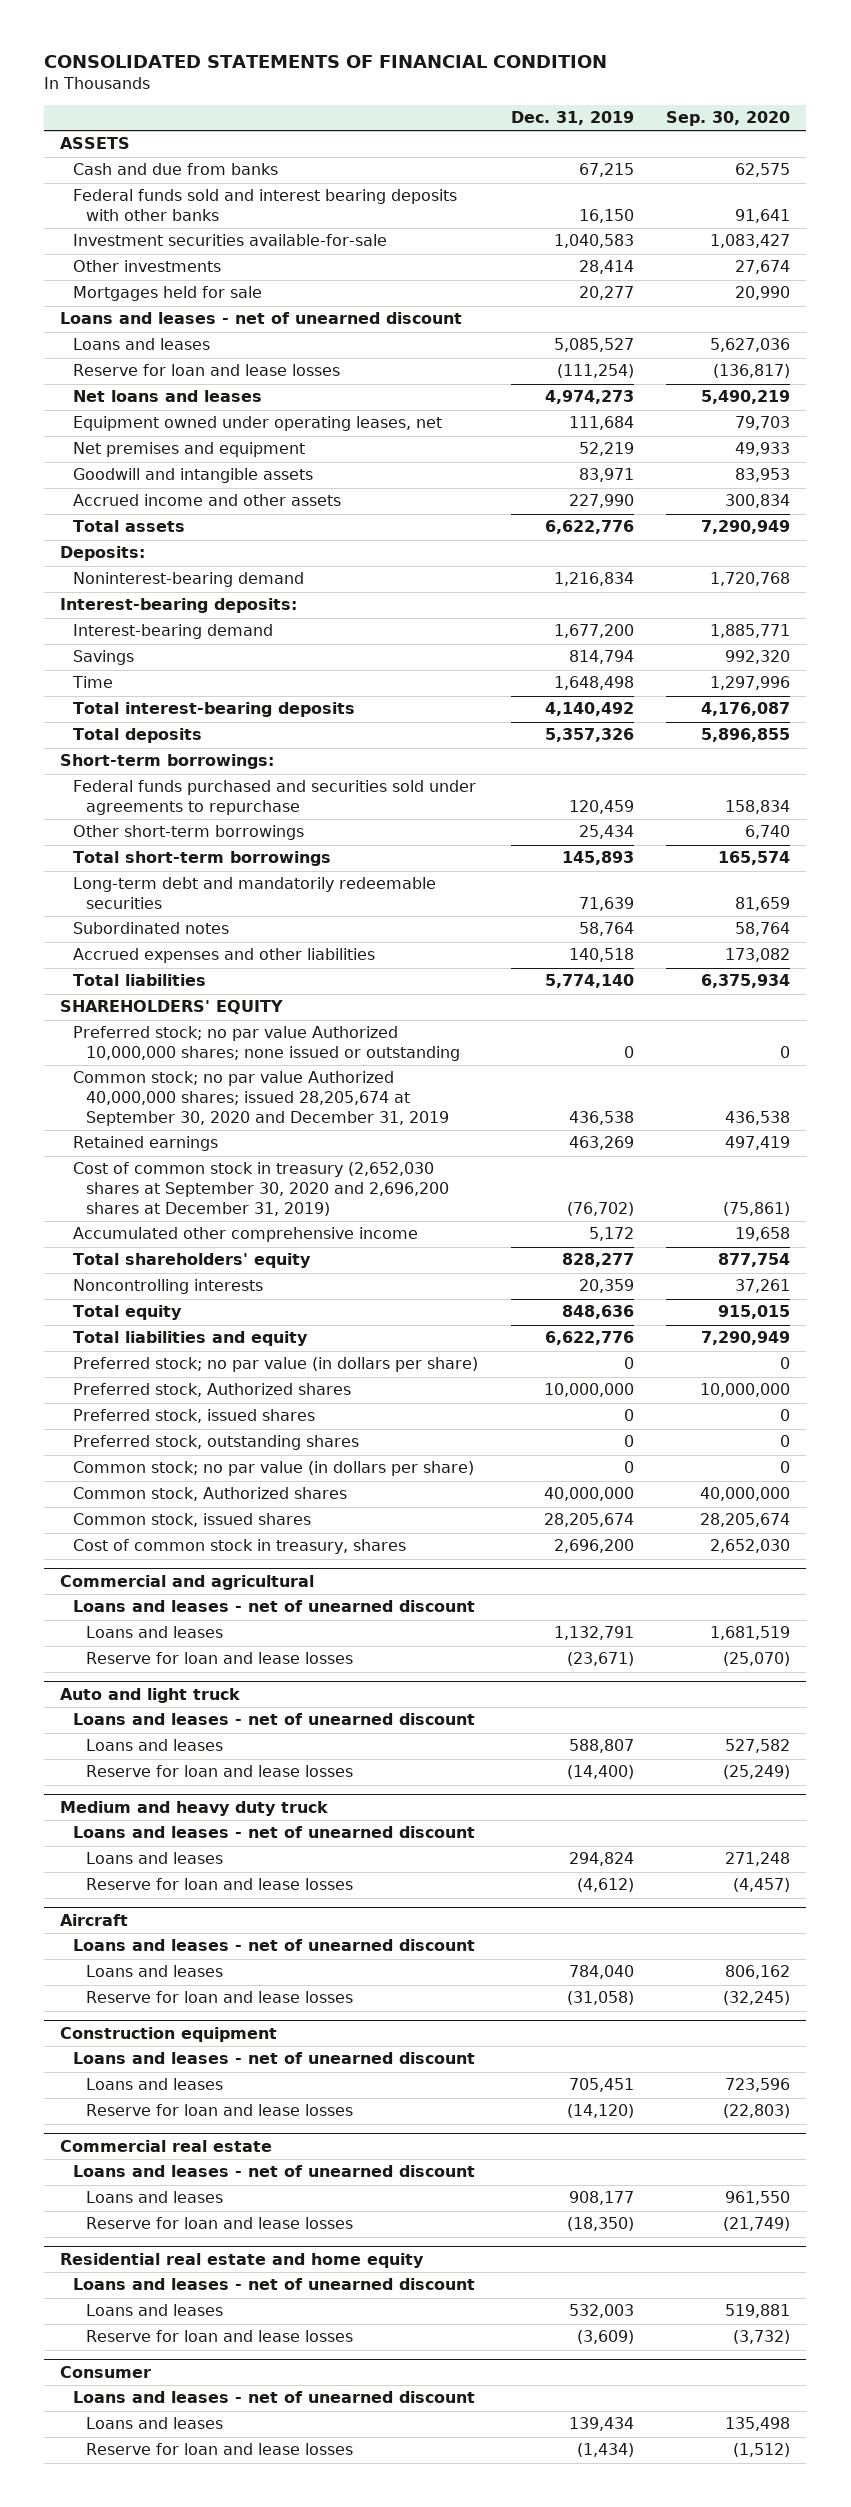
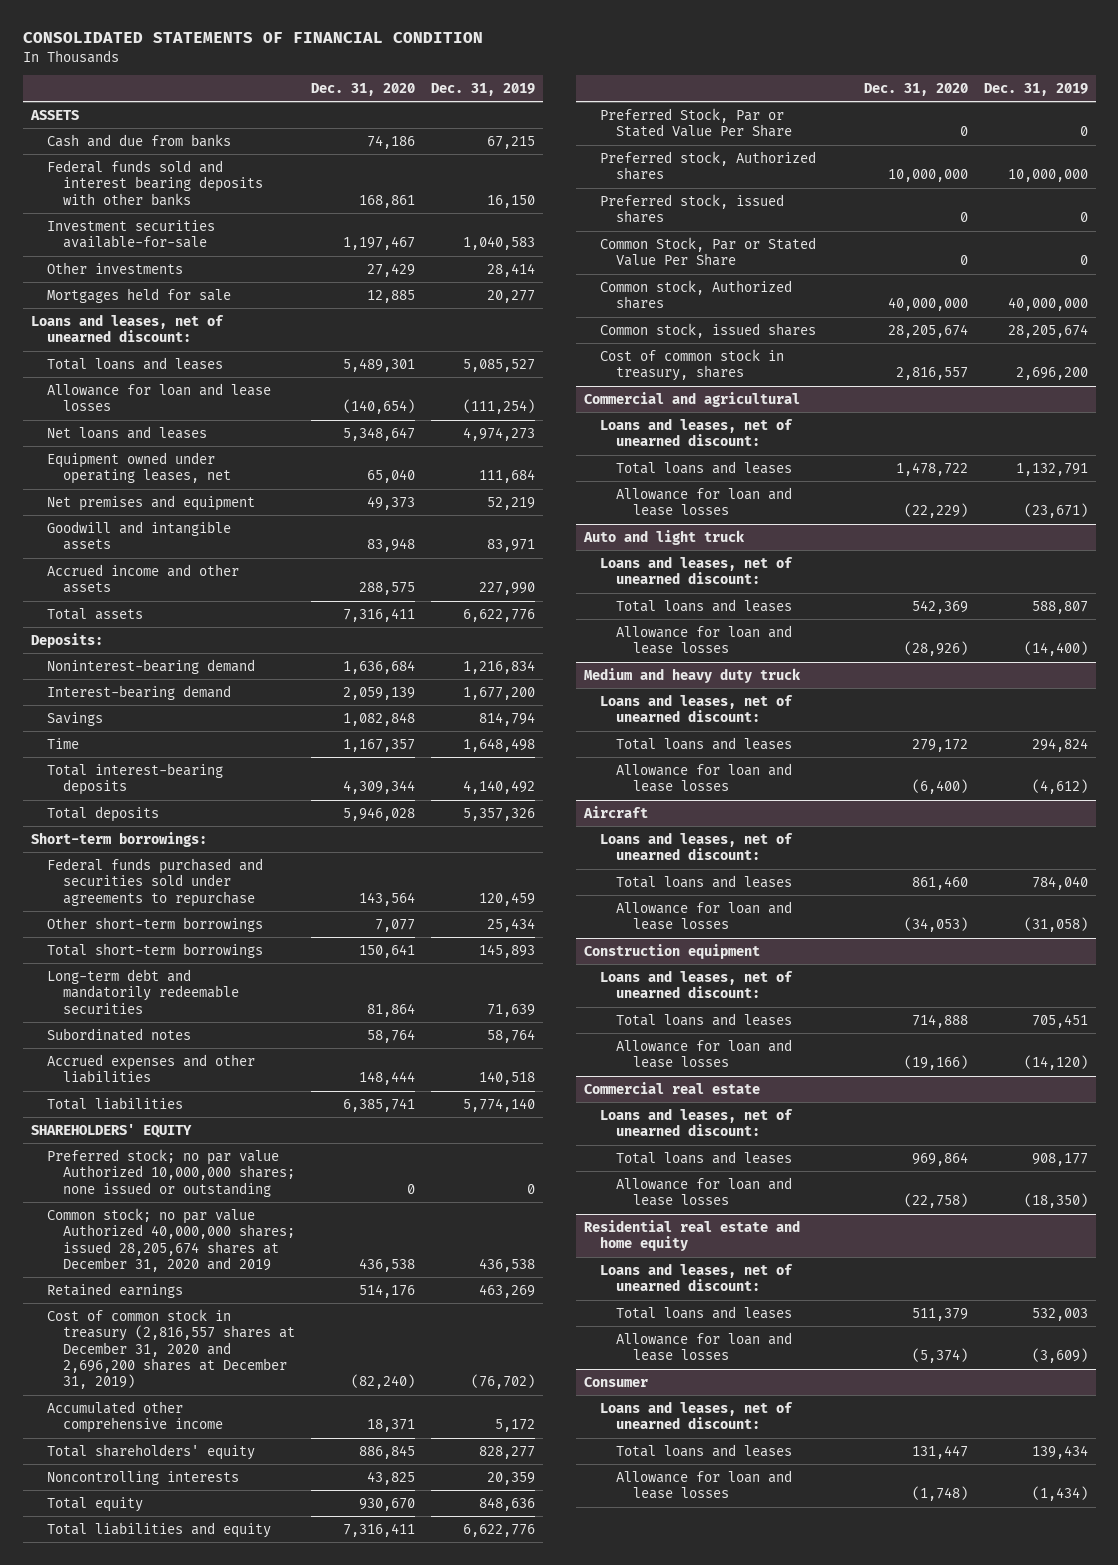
[666,111,791,127] Sep. 30, 2020 -> none
none -> [310,82,415,96] Dec. 31, 2020
[60,312,463,325] Loans and leases - net of unearned discount -> [30,313,224,343] Loans and leases, net of unearned discount:
[73,338,211,351] Loans and leases -> [46,356,223,370] Total loans and leases
[73,364,341,377] Reserve for loan and lease losses -> [46,382,271,412] Allowance for loan and lease losses
[60,598,298,614] Interest-bearing deposits: -> none
[73,1071,449,1127] Common stock; no par value Authorized 40,000,000 shares; issued 28,205,674 at September 30, 2020 and December 31, 2019 -> [46,1207,296,1273] Common stock; no par value Authorized 40,000,000 shares; issued 28,205,674 shares at December 31, 2020 and 2019
[73,1162,449,1217] Cost of common stock in treasury (2,652,030 shares at September 30, 2020 and 2,696,200 shares at December 31, 2019) -> [46,1308,296,1390] Cost of common stock in treasury (2,816,557 shares at December 31, 2020 and 2,696,200 shares at December 31, 2019)
[73,1357,479,1373] Preferred stock; no par value (in dollars per share) -> [600,107,793,138] Preferred Stock, Par or Stated Value Per Share
[73,1435,360,1451] Preferred stock, outstanding shares -> none
[73,1461,475,1477] Common stock; no par value (in dollars per share) -> [600,236,817,267] Common Stock, Par or Stated Value Per Share
[73,1600,476,1613] Loans and leases - net of unearned discount -> [600,417,794,447] Loans and leases, net of unearned discount:
[85,1626,223,1639] Loans and leases -> [616,460,793,474] Total loans and leases
[85,1652,353,1665] Reserve for loan and lease losses -> [616,486,793,517] Allowance for loan and lease losses
[73,1713,476,1726] Loans and leases - net of unearned discount -> [600,555,794,585] Loans and leases, net of unearned discount:
[85,1739,223,1752] Loans and leases -> [616,598,793,612] Total loans and leases
[85,1765,353,1778] Reserve for loan and lease losses -> [616,624,793,655] Allowance for loan and lease losses
[73,1826,476,1839] Loans and leases - net of unearned discount -> [600,693,794,723] Loans and leases, net of unearned discount:
[85,1852,223,1865] Loans and leases -> [616,736,793,750] Total loans and leases
[85,1878,353,1891] Reserve for loan and lease losses -> [616,762,793,793] Allowance for loan and lease losses
[73,1939,476,1952] Loans and leases - net of unearned discount -> [600,831,794,861] Loans and leases, net of unearned discount:
[85,1965,223,1978] Loans and leases -> [616,874,793,888] Total loans and leases
[85,1991,353,2004] Reserve for loan and lease losses -> [616,900,793,931] Allowance for loan and lease losses
[73,2052,476,2065] Loans and leases - net of unearned discount -> [600,969,794,999] Loans and leases, net of unearned discount:
[85,2078,223,2091] Loans and leases -> [616,1012,793,1026] Total loans and leases
[85,2104,353,2117] Reserve for loan and lease losses -> [616,1038,793,1069] Allowance for loan and lease losses
[73,2165,476,2178] Loans and leases - net of unearned discount -> [600,1107,794,1137] Loans and leases, net of unearned discount:
[85,2191,223,2204] Loans and leases -> [616,1150,793,1164] Total loans and leases
[85,2217,353,2230] Reserve for loan and lease losses -> [616,1176,793,1207] Allowance for loan and lease losses
[73,2278,476,2291] Loans and leases - net of unearned discount -> [600,1262,794,1292] Loans and leases, net of unearned discount:
[85,2304,223,2317] Loans and leases -> [616,1305,793,1319] Total loans and leases
[85,2330,353,2343] Reserve for loan and lease losses -> [616,1331,793,1362] Allowance for loan and lease losses
[73,2391,476,2404] Loans and leases - net of unearned discount -> [600,1400,794,1430] Loans and leases, net of unearned discount:
[85,2417,223,2430] Loans and leases -> [616,1443,793,1457] Total loans and leases
[85,2443,353,2456] Reserve for loan and lease losses -> [616,1469,793,1500] Allowance for loan and lease losses

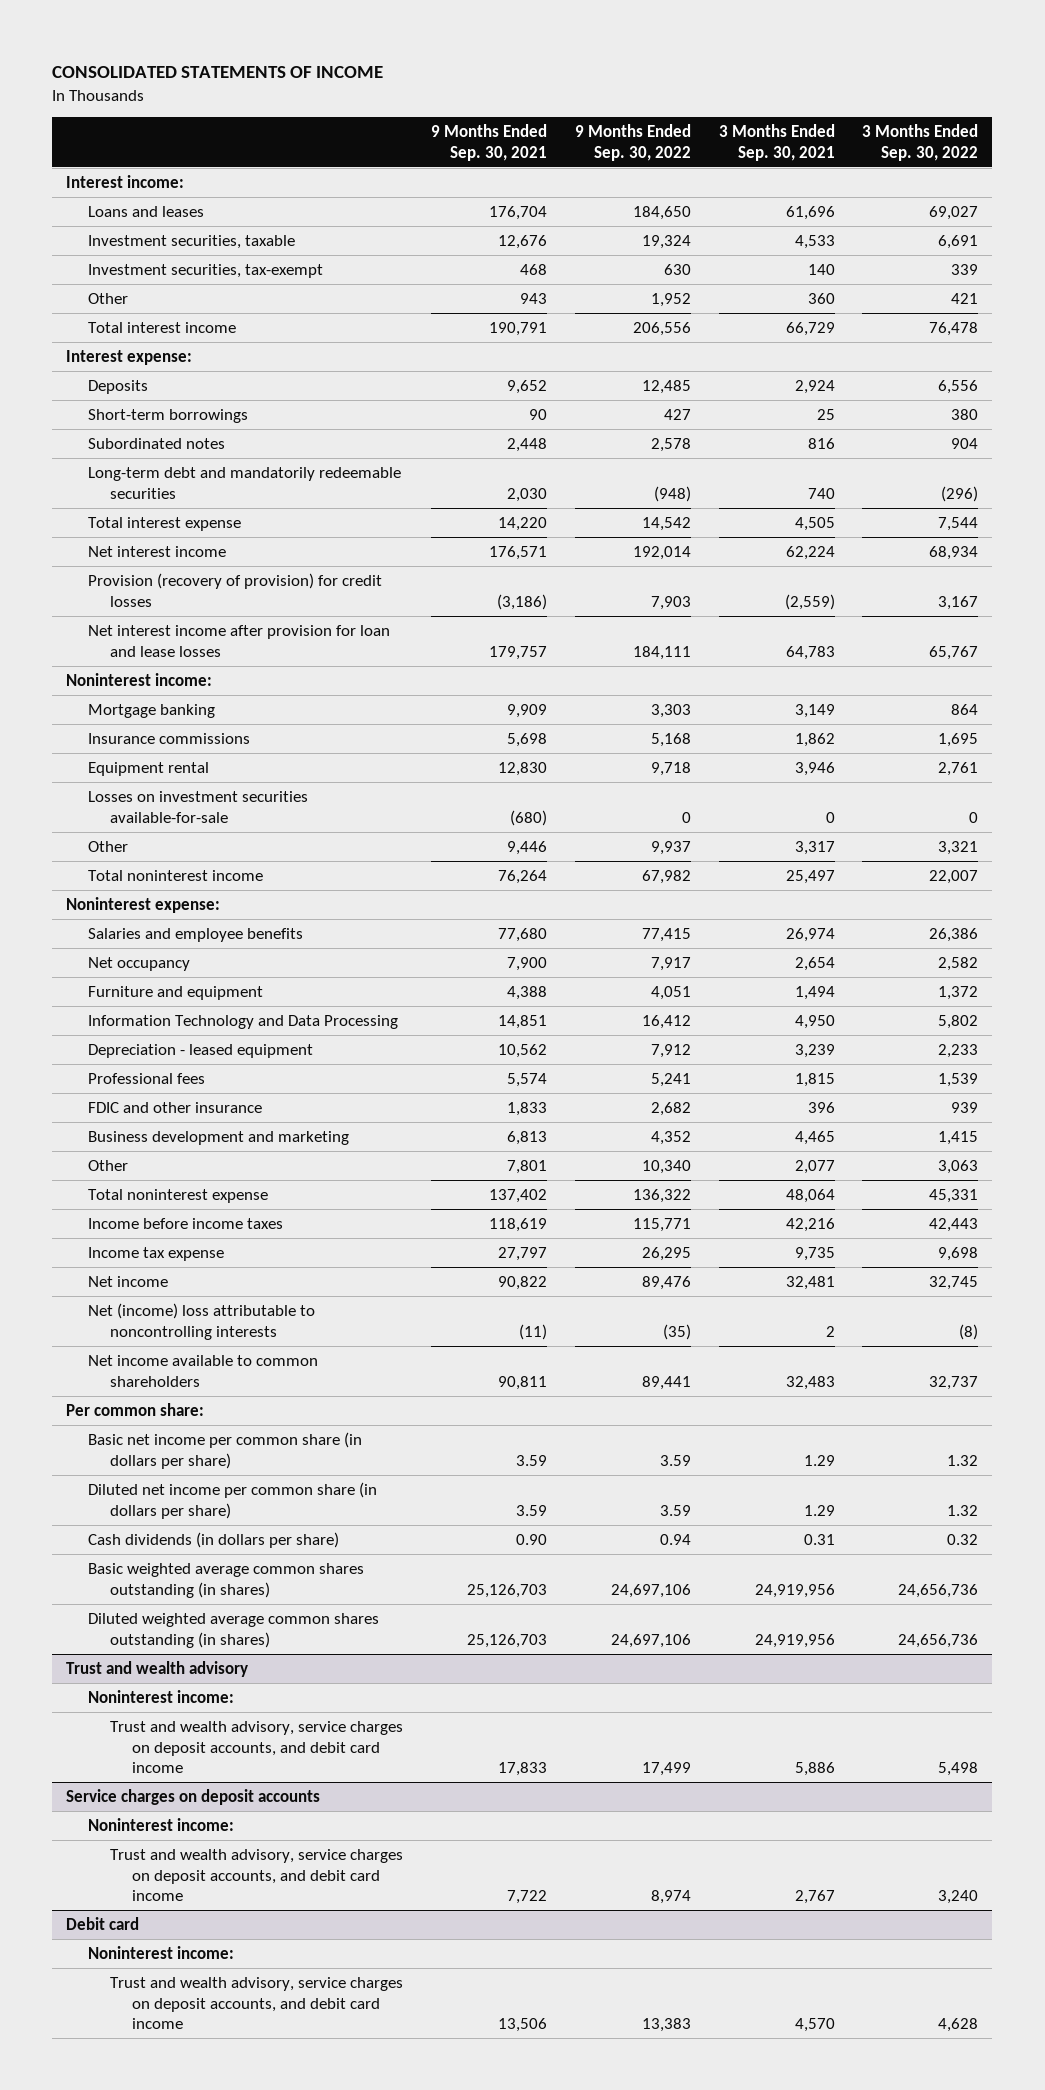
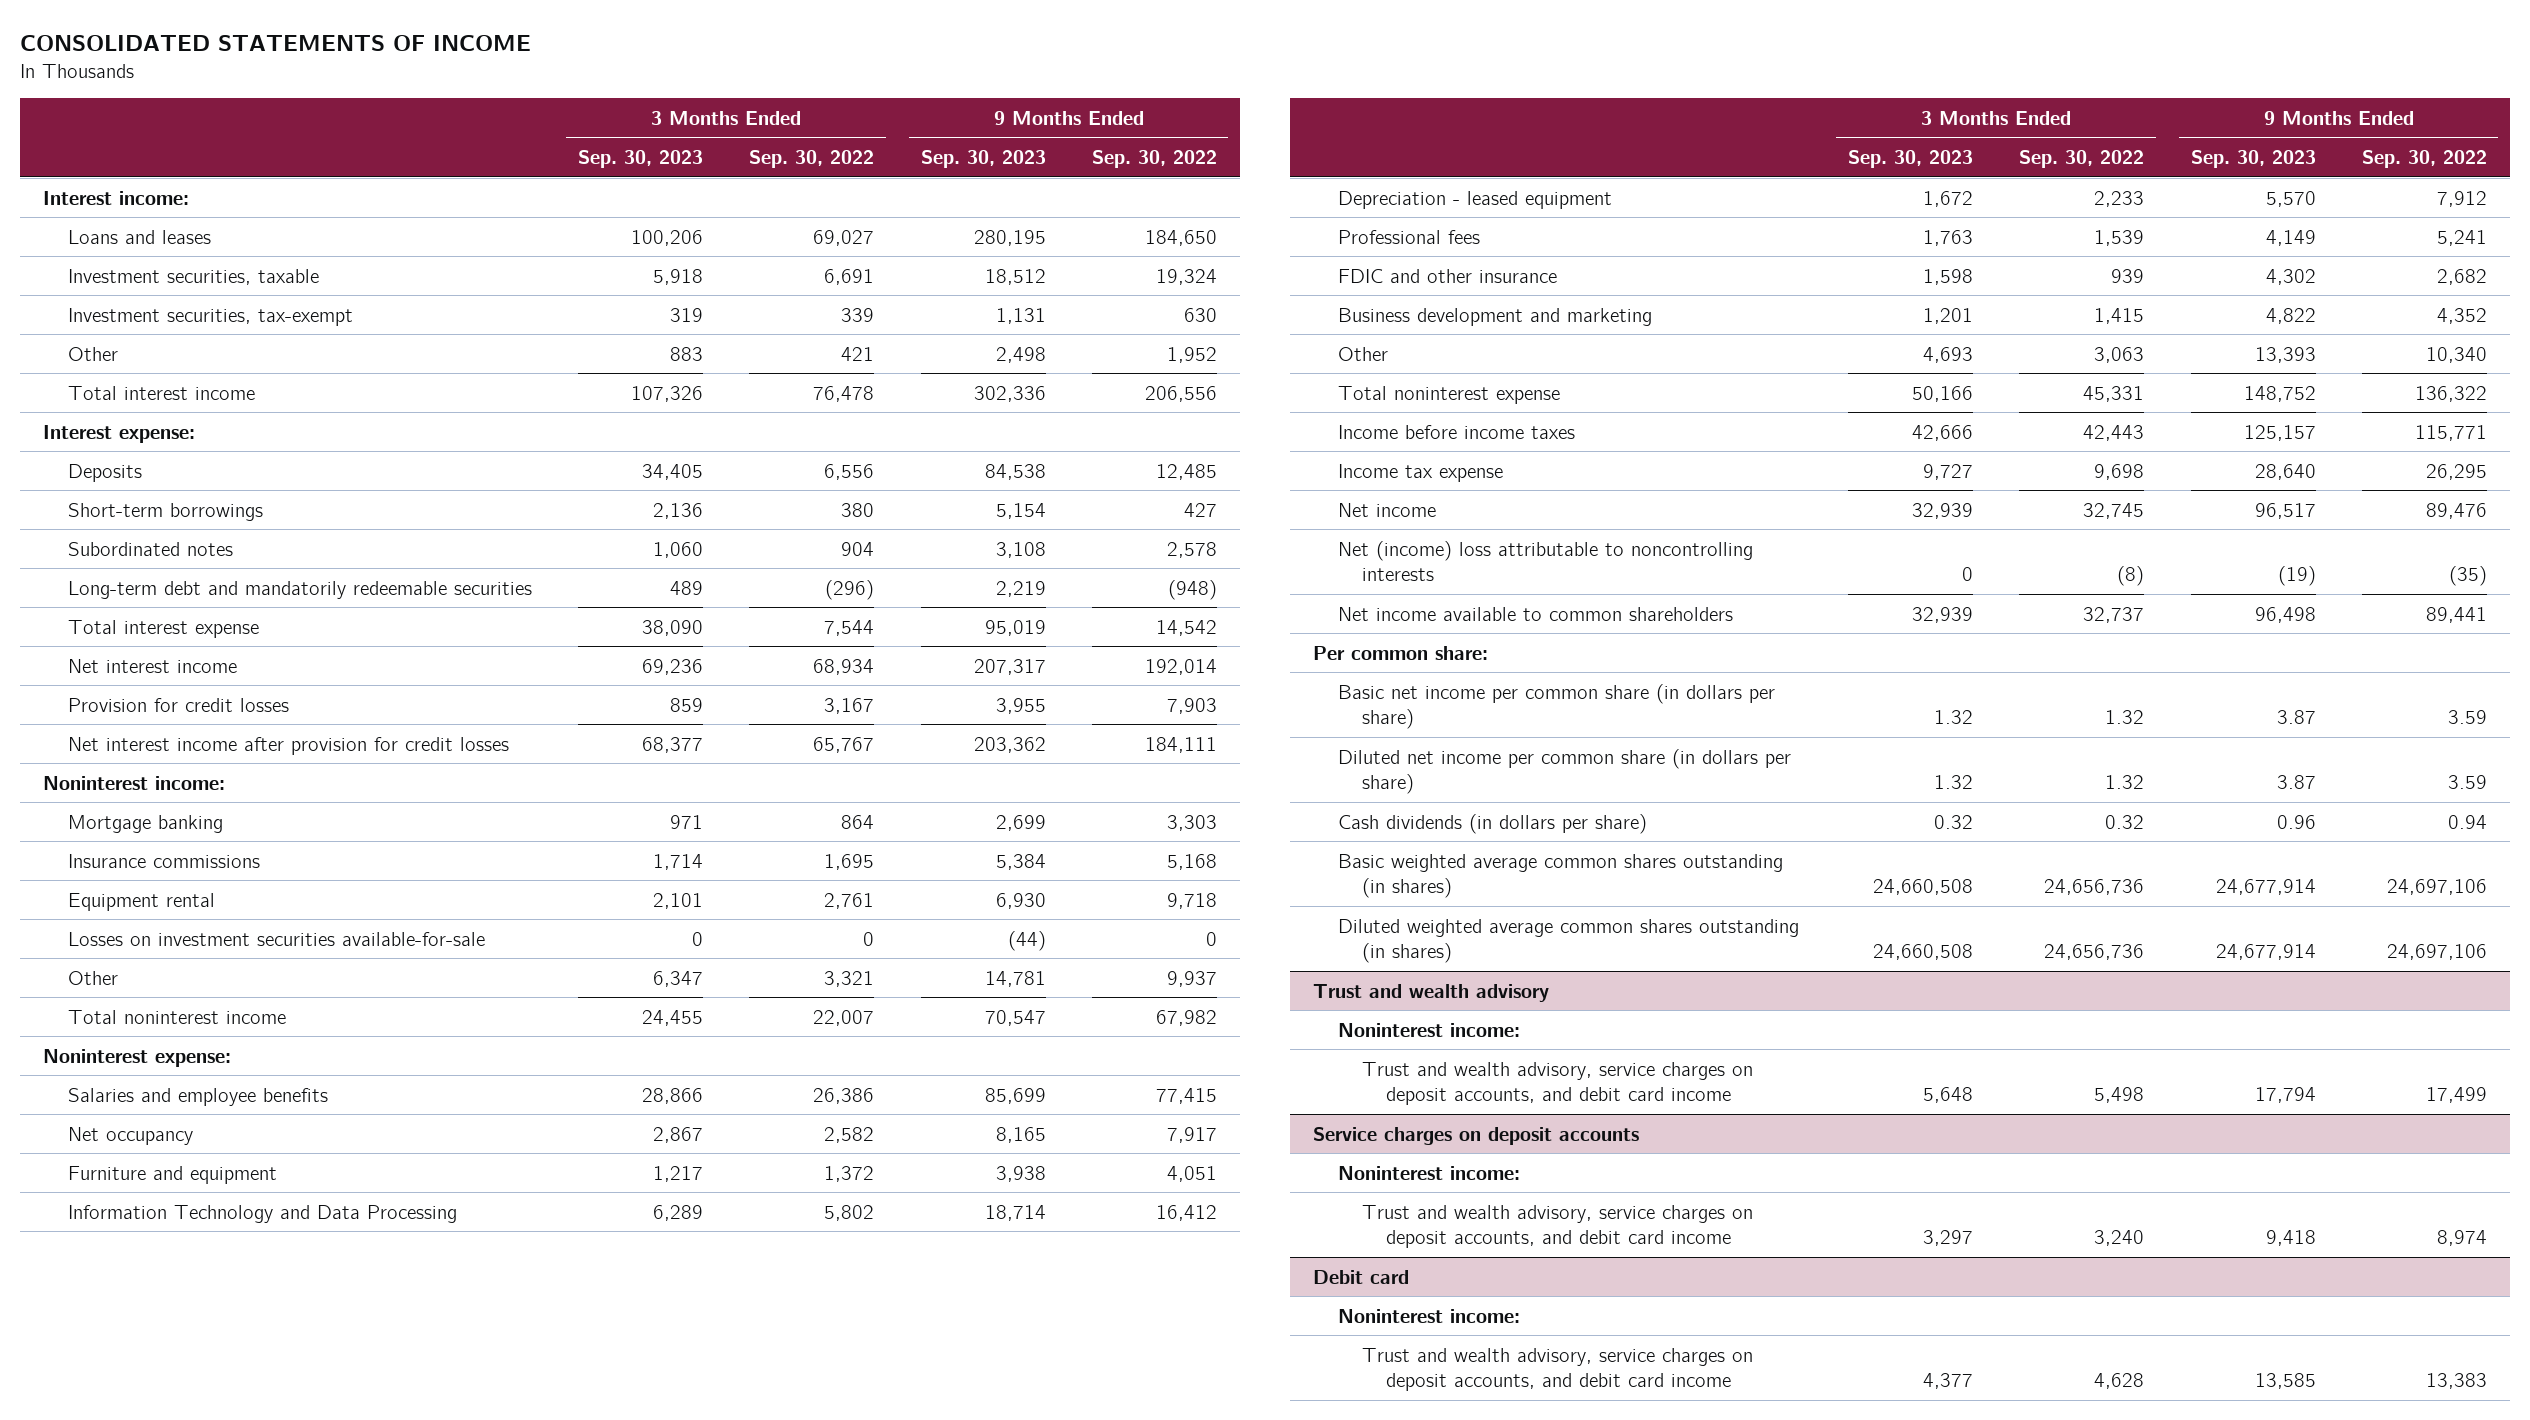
[430,124,547,161] 9 Months Ended Sep. 30, 2021 -> none
[718,124,835,161] 3 Months Ended Sep. 30, 2021 -> none
none -> [577,150,703,169] Sep. 30, 2023
none -> [920,150,1046,169] Sep. 30, 2023
[88,572,383,607] Provision (recovery of provision) for credit losses -> [67,697,289,712] Provision for credit losses
[88,624,391,657] Net interest income after provision for loan and lease losses -> [67,736,509,755] Net interest income after provision for credit losses

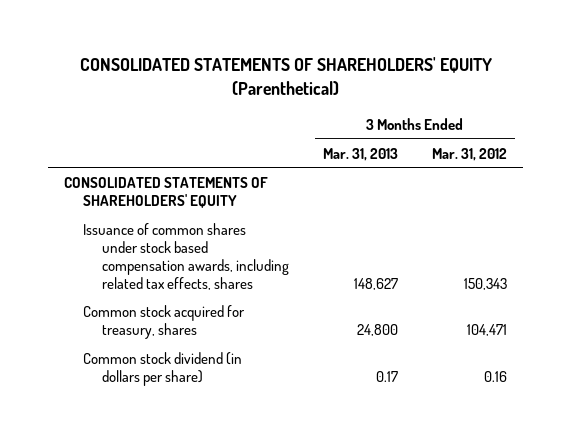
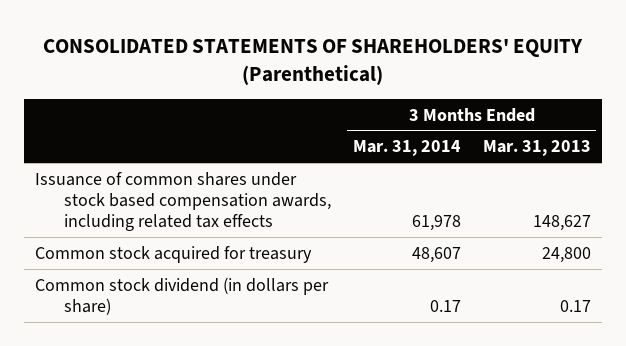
[431,147,507,161] Mar. 31, 2012 -> none
none -> [352,140,461,157] Mar. 31, 2014
[64,176,269,208] CONSOLIDATED STATEMENTS OF SHAREHOLDERS' EQUITY -> none
[83,222,290,290] Issuance of common shares under stock based compensation awards, including related tax effects, shares -> [35,171,331,232] Issuance of common shares under stock based compensation awards, including related tax effects
[83,304,246,339] Common stock acquired for treasury, shares -> [35,245,313,263] Common stock acquired for treasury

